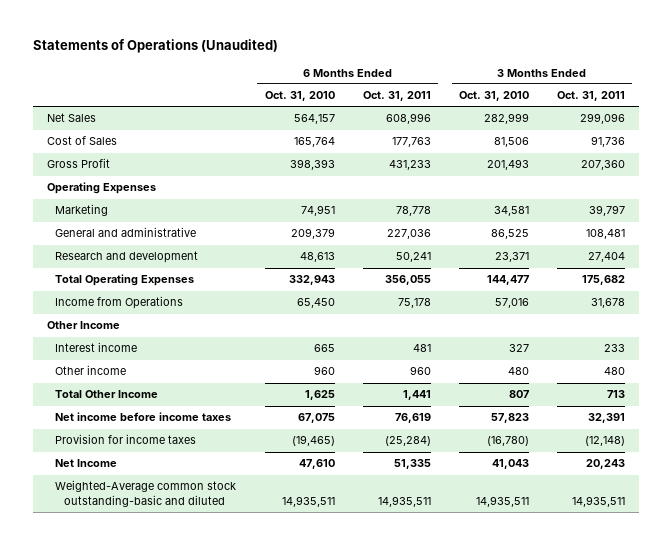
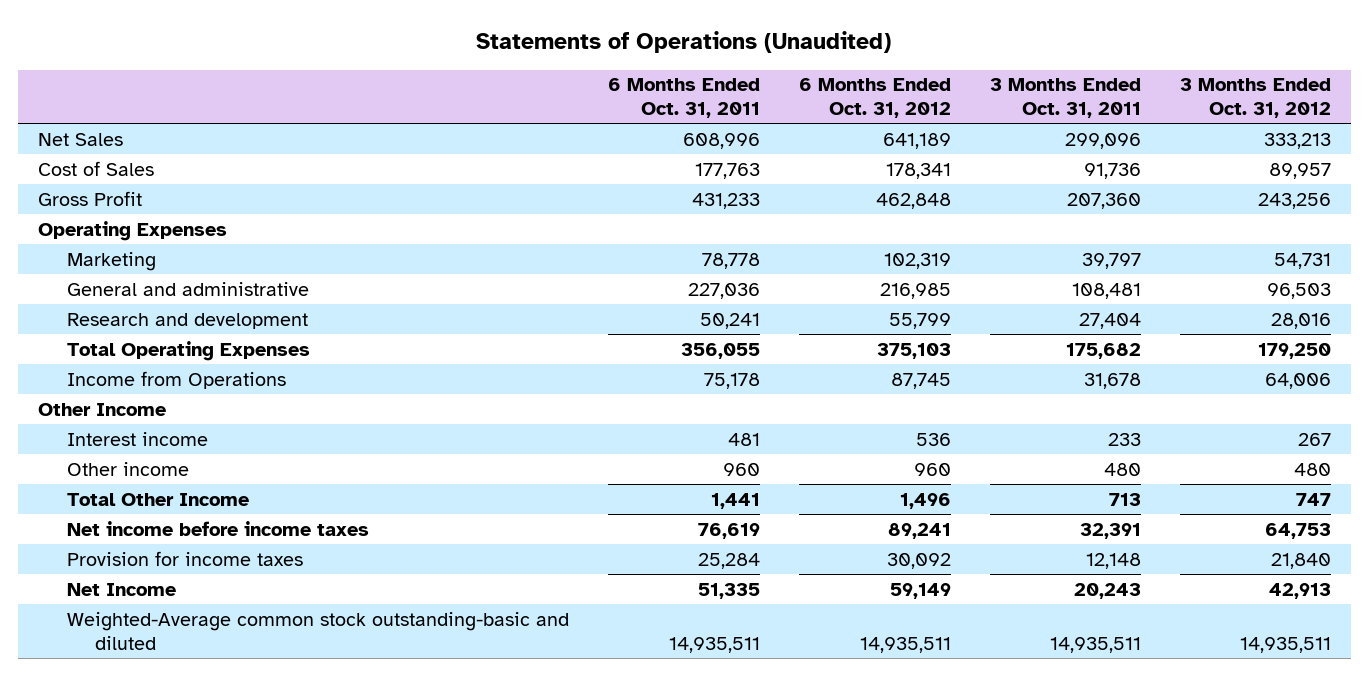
[264,91,335,102] Oct. 31, 2010 -> none
[459,91,530,102] Oct. 31, 2010 -> none
none -> [798,78,951,119] 6 Months Ended Oct. 31, 2012
none -> [1180,78,1332,119] 3 Months Ended Oct. 31, 2012
[384,436,431,447] (25,284) -> [697,552,760,569] 25,284
[585,436,626,447] (12,148) -> [1085,552,1141,569] 12,148

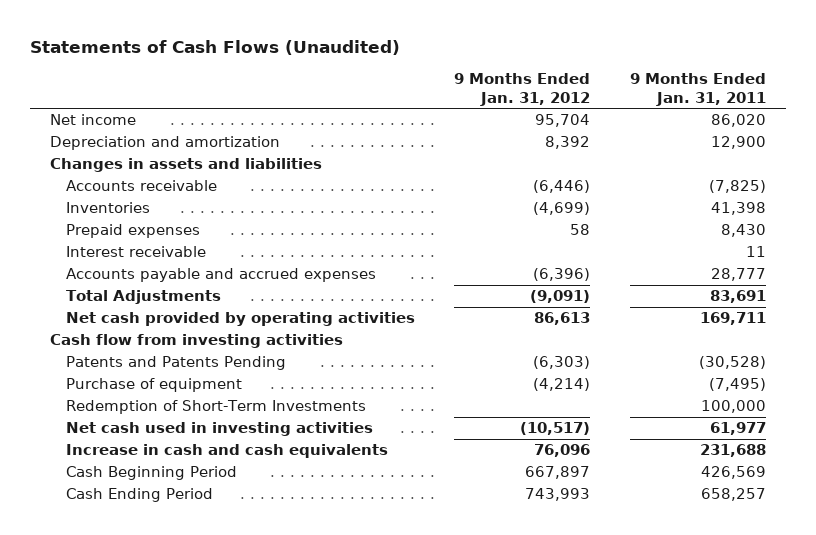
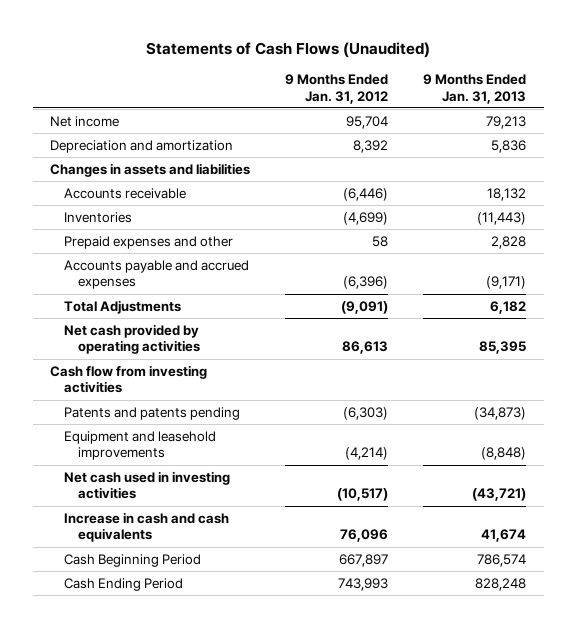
[629,72,766,106] 9 Months Ended Jan. 31, 2011 -> none
none -> [423,74,527,104] 9 Months Ended Jan. 31, 2013
[65,246,206,258] Interest receivable -> none
[65,224,200,239] Prepaid expenses -> [63,235,233,249] Prepaid expenses and other
[65,400,366,415] Redemption of Short-Term Investments -> none
[65,356,286,371] Patents and Patents Pending -> [63,406,240,420] Patents and patents pending
[65,378,242,393] Purchase of equipment -> [63,430,216,461] Equipment and leasehold improvements

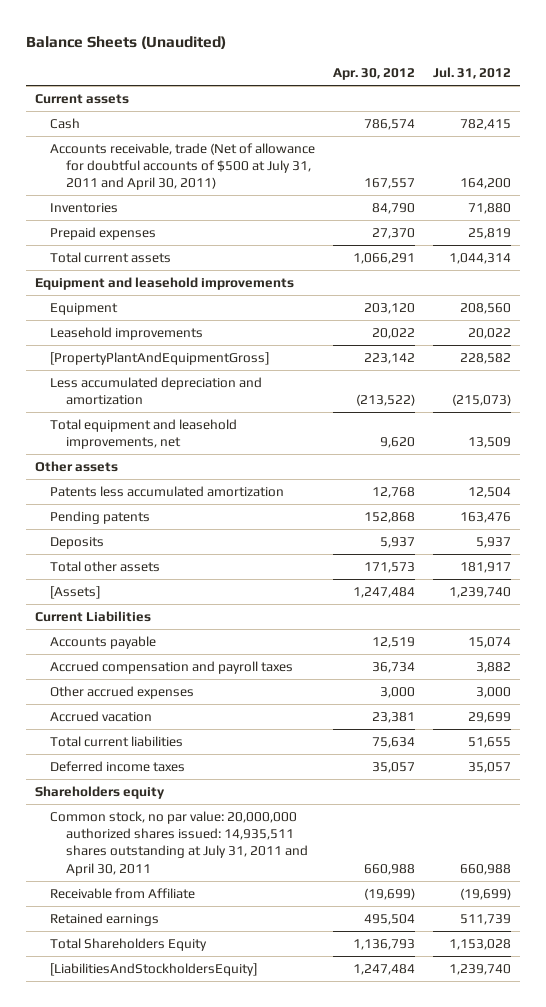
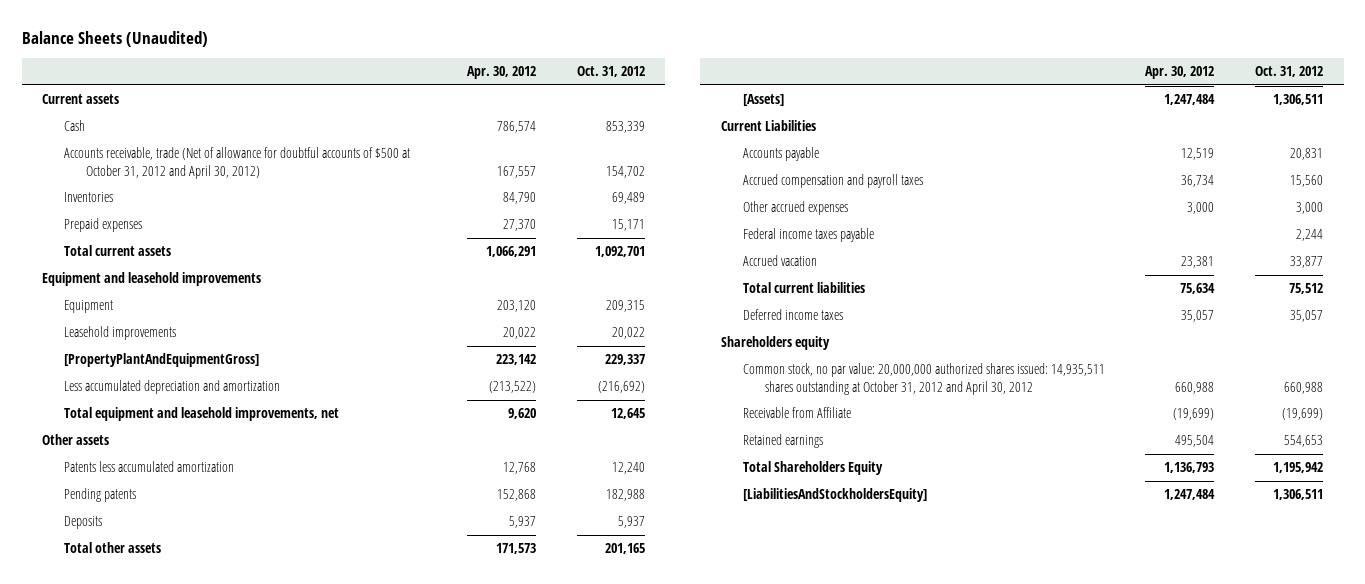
[433,67,512,80] Jul. 31, 2012 -> none
none -> [576,66,645,78] Oct. 31, 2012
[50,142,316,191] Accounts receivable, trade (Net of allowance for doubtful accounts of $500 at July 31, 2011 and April 30, 2011) -> [64,147,411,179] Accounts receivable, trade (Net of allowance for doubtful accounts of $500 at October 31, 2012 and April 30, 2012)
none -> [742,228,874,243] Federal income taxes payable
[50,810,308,876] Common stock, no par value: 20,000,000 authorized shares issued: 14,935,511 shares outstanding at July 31, 2011 and April 30, 2011 -> [742,363,1105,395] Common stock, no par value: 20,000,000 authorized shares issued: 14,935,511 shares outstanding at October 31, 2012 and April 30, 2012

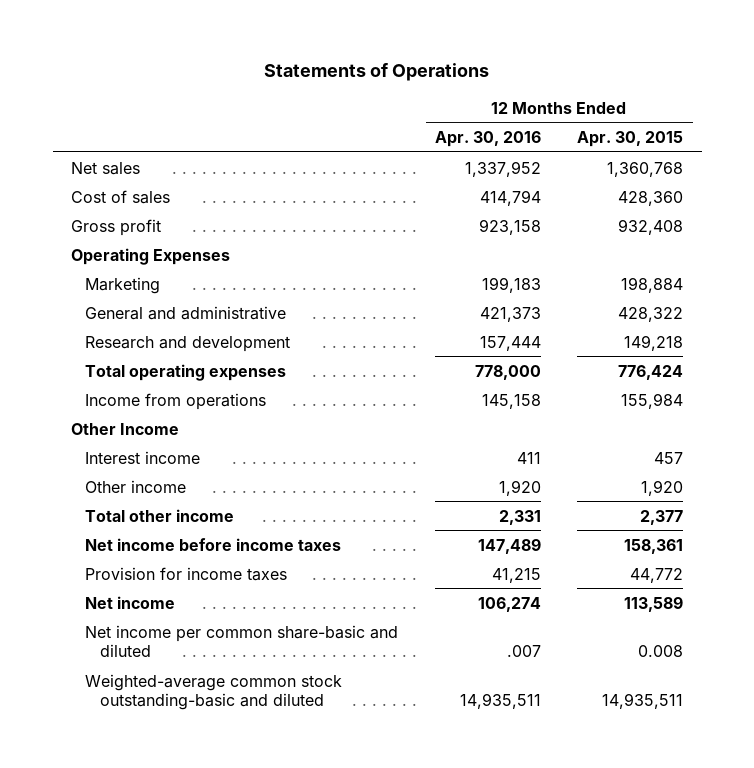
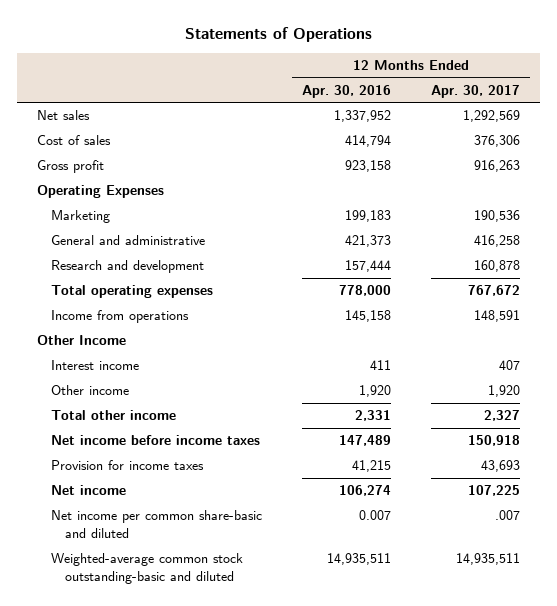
[577,131,684,148] Apr. 30, 2015 -> none
none -> [431,84,521,98] Apr. 30, 2017
[506,644,541,657] .007 -> [359,510,392,521] 0.007

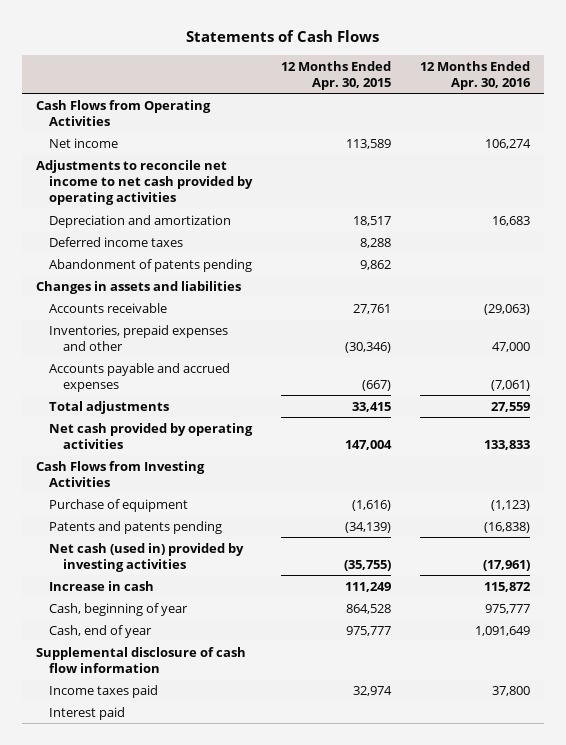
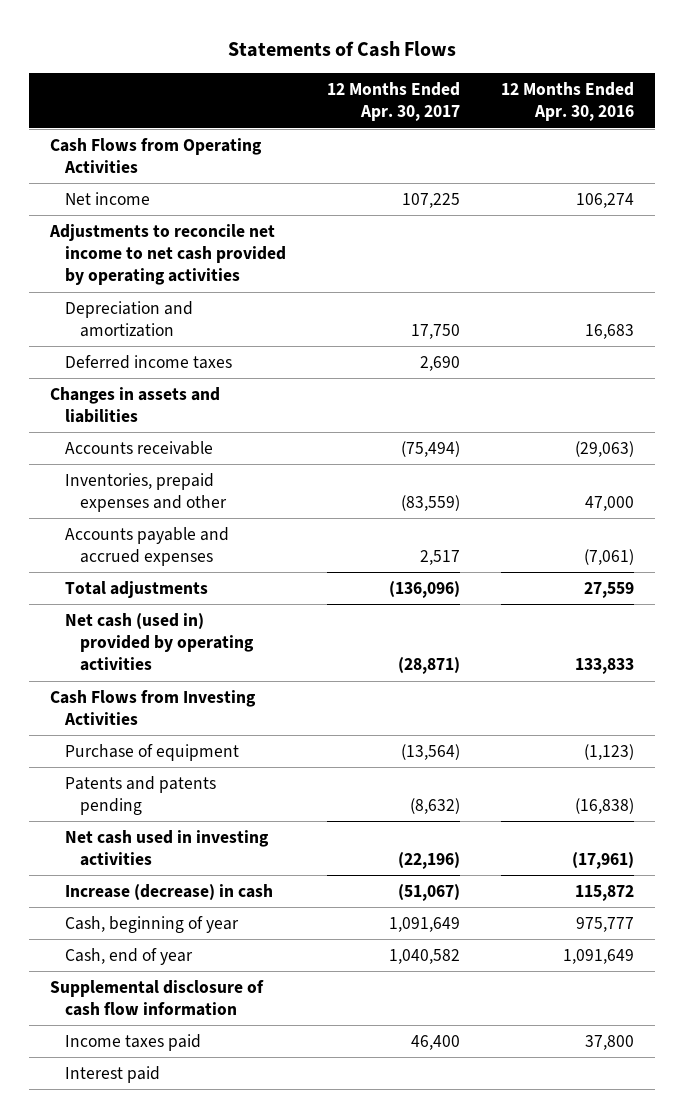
[281,60,392,90] 12 Months Ended Apr. 30, 2015 -> none
none -> [326,82,460,122] 12 Months Ended Apr. 30, 2017
[49,258,253,272] Abandonment of patents pending -> none
[49,422,254,449] Net cash provided by operating activities -> [64,612,254,672] Net cash (used in) provided by operating activities
[49,542,245,572] Net cash (used in) provided by investing activities -> [64,829,269,867] Net cash used in investing activities
[49,580,155,591] Increase in cash -> [64,883,273,900] Increase (decrease) in cash

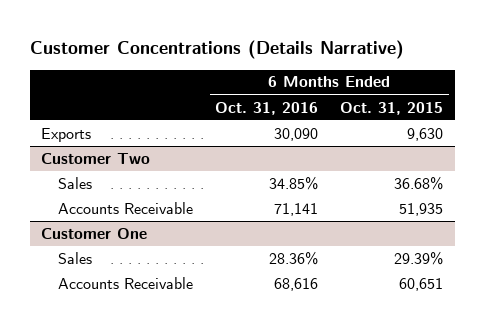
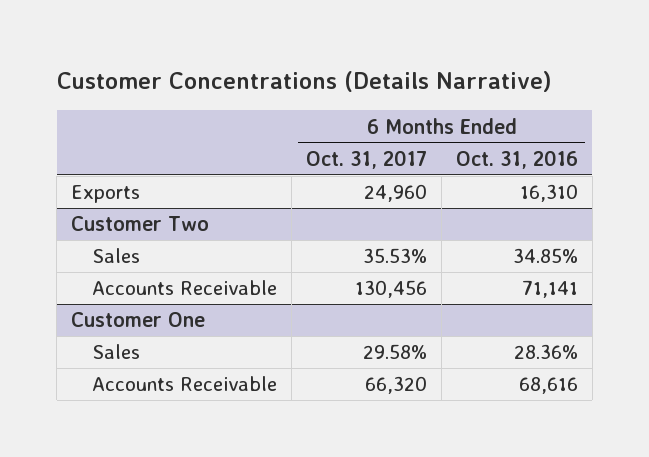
[340,101,444,115] Oct. 31, 2015 -> none
none -> [305,149,427,169] Oct. 31, 2017
[274,127,319,141] 30,090 -> [519,184,578,203] 16,310

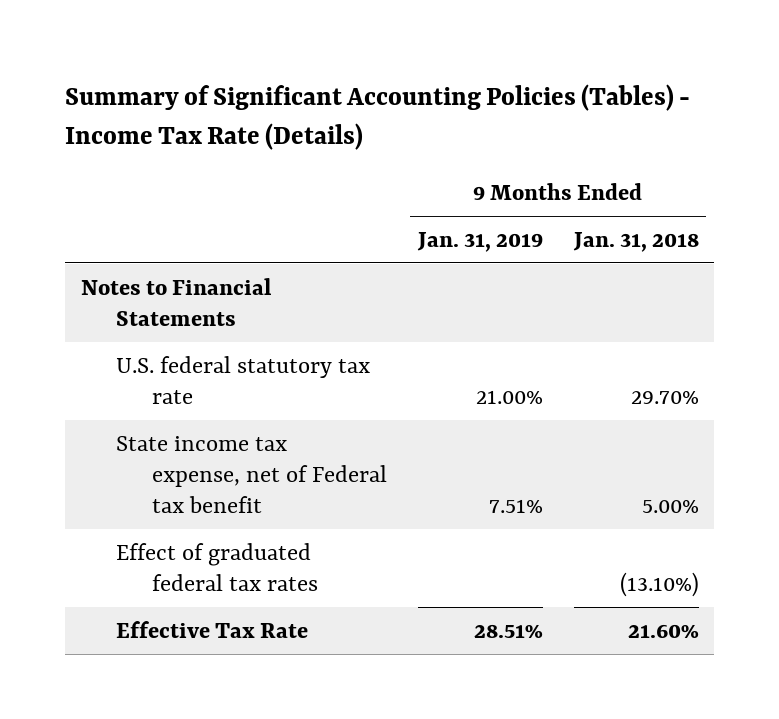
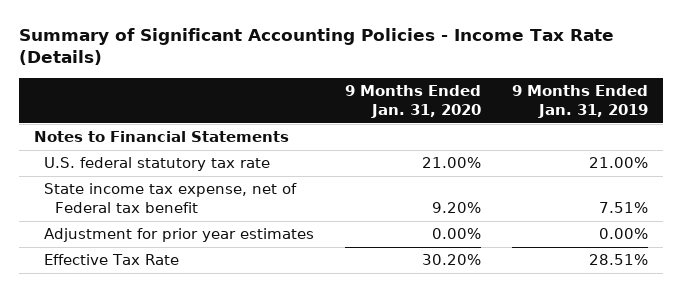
[65,83,691,151] Summary of Significant Accounting Policies (Tables) - Income Tax Rate (Details) -> [18,28,614,66] Summary of Significant Accounting Policies - Income Tax Rate (Details)
[572,231,699,252] Jan. 31, 2018 -> none
none -> [344,85,481,118] 9 Months Ended Jan. 31, 2020
[116,542,319,591] Effect of graduated federal tax rates -> none
none -> [44,228,315,243] Adjustment for prior year estimates

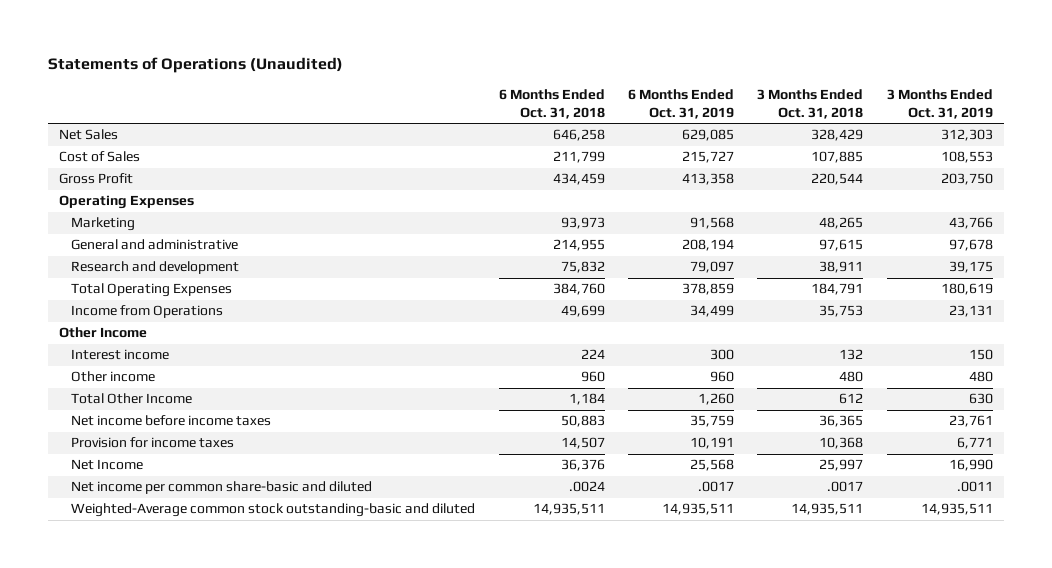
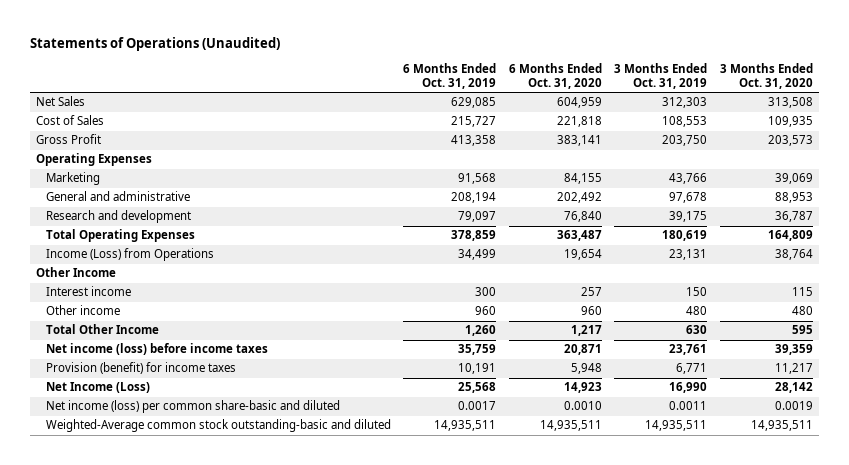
[498,88,605,119] 6 Months Ended Oct. 31, 2018 -> none
[757,88,864,119] 3 Months Ended Oct. 31, 2018 -> none
none -> [508,62,602,89] 6 Months Ended Oct. 31, 2020
none -> [719,62,813,89] 3 Months Ended Oct. 31, 2020
[71,305,224,319] Income from Operations -> [46,248,215,262] Income (Loss) from Operations
[71,415,272,427] Net income before income taxes -> [46,343,269,356] Net income (loss) before income taxes
[71,437,235,449] Provision for income taxes -> [46,362,237,375] Provision (benefit) for income taxes
[71,459,144,471] Net Income -> [46,382,151,394] Net Income (Loss)
[71,481,373,495] Net income per common share-basic and diluted -> [46,400,341,414] Net income (loss) per common share-basic and diluted
[698,481,735,493] .0017 -> [458,401,497,411] 0.0017
[956,481,993,493] .0011 -> [669,401,708,411] 0.0011

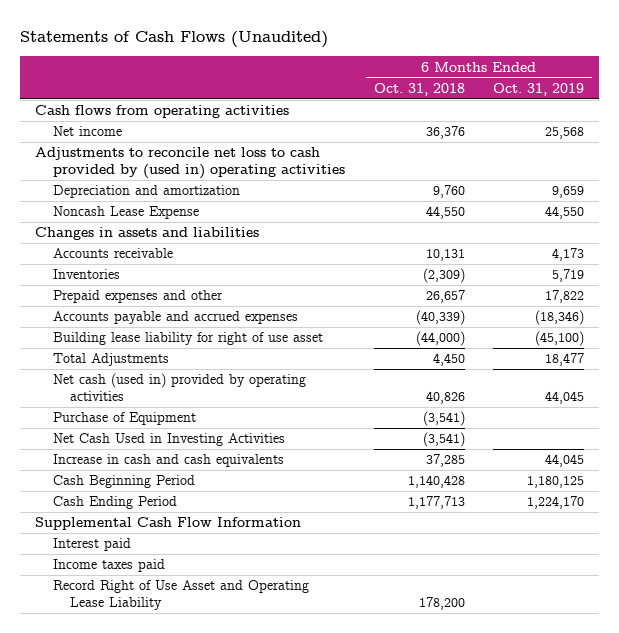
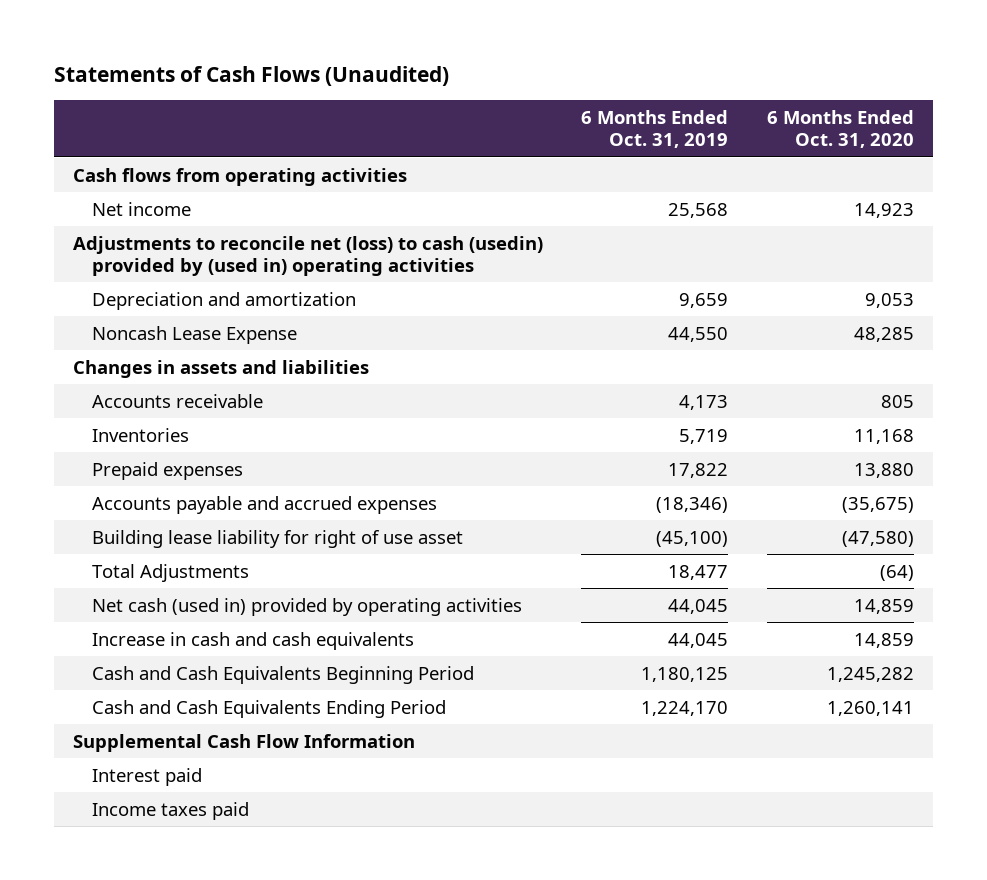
[373,82,465,96] Oct. 31, 2018 -> none
none -> [766,110,914,149] 6 Months Ended Oct. 31, 2020
[34,147,345,179] Adjustments to reconcile net loss to cash provided by (used in) operating activities -> [72,235,543,276] Adjustments to reconcile net (loss) to cash (usedin) provided by (used in) operating activities
[52,290,223,304] Prepaid expenses and other -> [91,461,243,480] Prepaid expenses
[52,412,196,426] Purchase of Equipment -> none
[52,433,285,447] Net Cash Used in Investing Activities -> none
[52,475,195,489] Cash Beginning Period -> [91,665,474,684] Cash and Cash Equivalents Beginning Period
[52,496,177,510] Cash Ending Period -> [91,699,446,718] Cash and Cash Equivalents Ending Period
[52,580,309,610] Record Right of Use Asset and Operating Lease Liability -> none

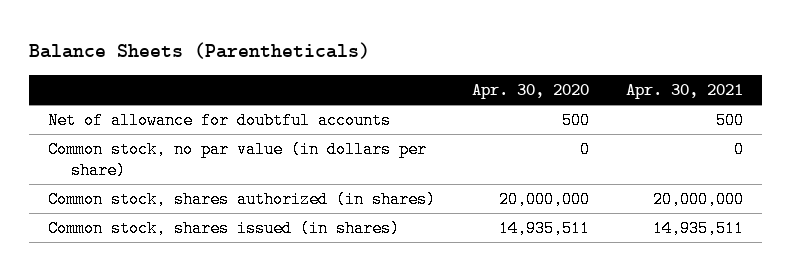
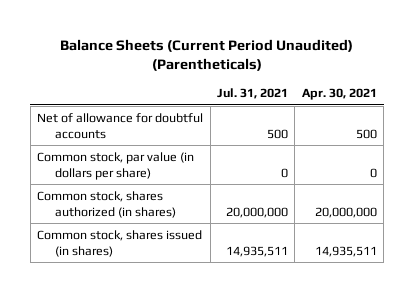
[29,42,371,60] Balance Sheets (Parentheticals) -> [59,38,353,72] Balance Sheets (Current Period Unaudited) (Parentheticals)
[472,84,590,100] Apr. 30, 2020 -> none
none -> [216,88,288,100] Jul. 31, 2021
[47,141,427,180] Common stock, no par value (in dollars per share) -> [37,151,195,180] Common stock, par value (in dollars per share)

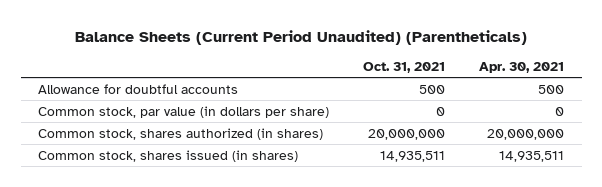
[216,88,288,100] Jul. 31, 2021 -> none
none -> [363,62,446,74] Oct. 31, 2021
[37,112,204,139] Net of allowance for doubtful accounts -> [38,83,239,94] Allowance for doubtful accounts

